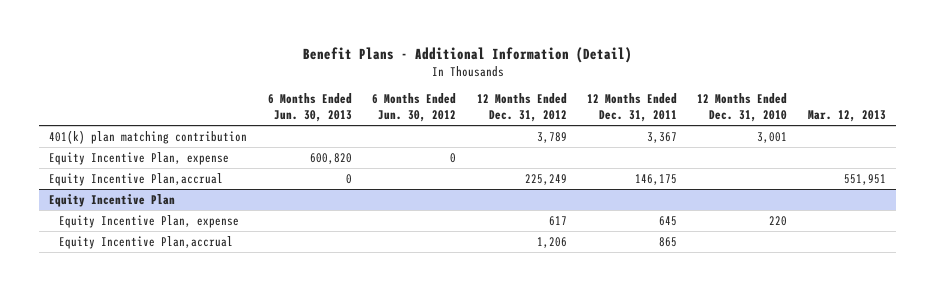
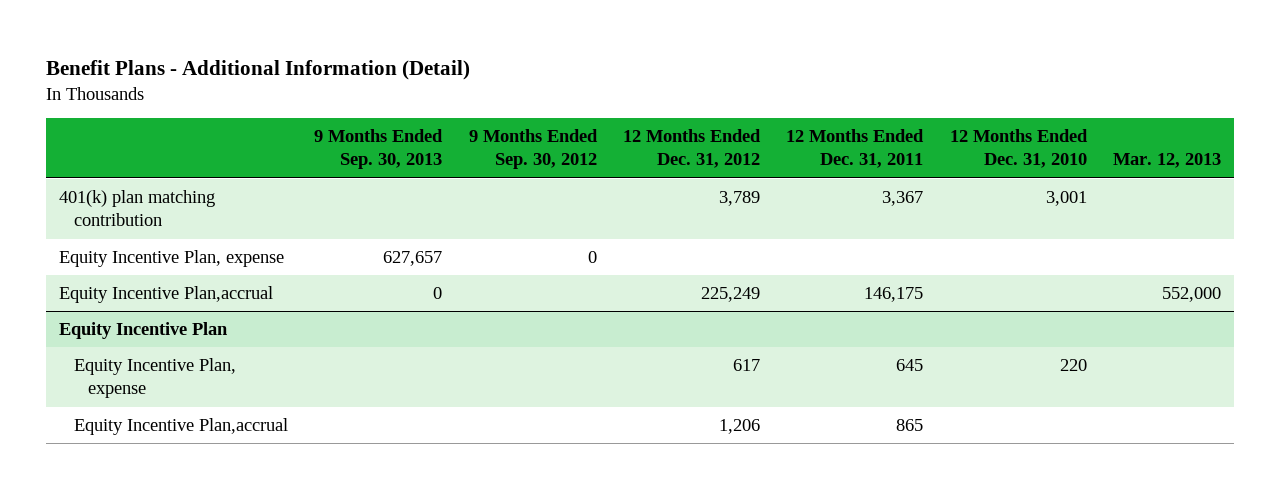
[267,93,352,123] 6 Months Ended Jun. 30, 2013 -> none
[372,93,457,123] 6 Months Ended Jun. 30, 2012 -> none
none -> [314,129,444,170] 9 Months Ended Sep. 30, 2013
none -> [468,129,598,170] 9 Months Ended Sep. 30, 2012
[843,174,886,186] 551,951 -> [1162,287,1222,303] 552,000

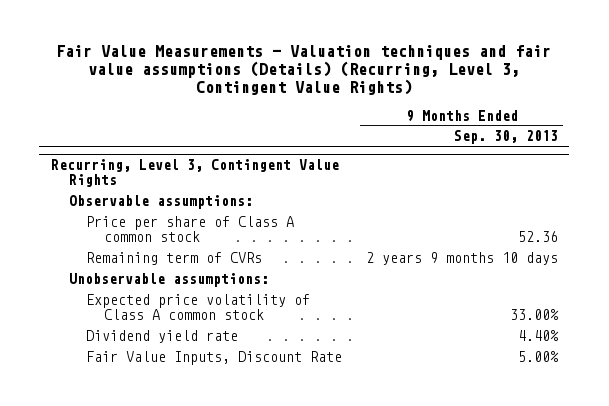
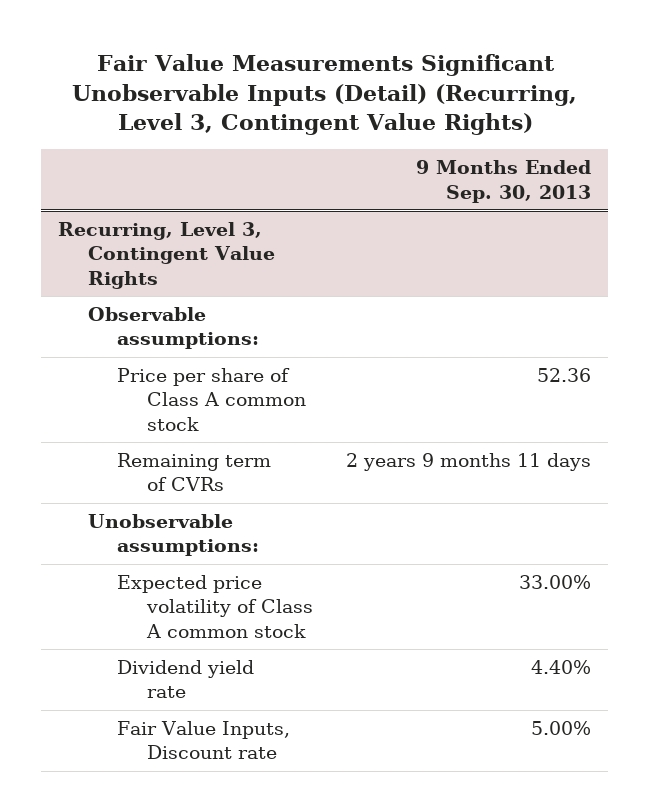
[56,45,552,96] Fair Value Measurements - Valuation techniques and fair value assumptions (Details) (Recurring, Level 3, Contingent Value Rights) -> [71,53,577,136] Fair Value Measurements Significant Unobservable Inputs (Detail) (Recurring, Level 3, Contingent Value Rights)
[365,251,558,265] 2 years 9 months 10 days -> [345,453,591,472] 2 years 9 months 11 days
[86,350,343,365] Fair Value Inputs, Discount Rate -> [117,721,291,760] Fair Value Inputs, Discount rate

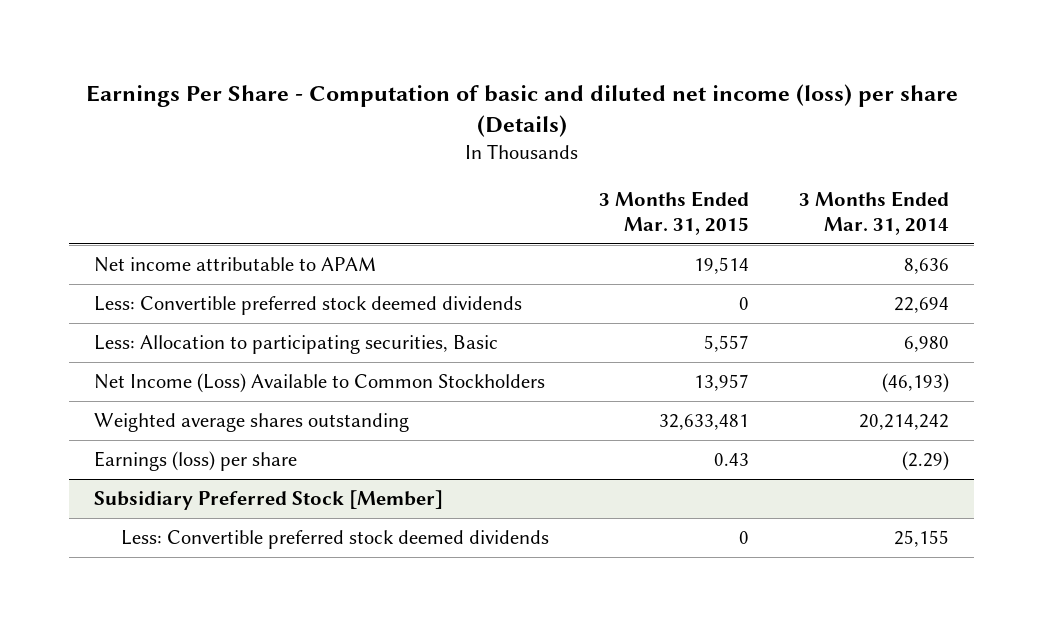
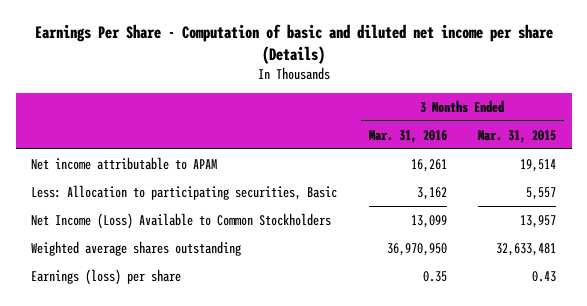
[85,83,958,138] Earnings Per Share - Computation of basic and diluted net income (loss) per share (Details) -> [34,23,553,64] Earnings Per Share - Computation of basic and diluted net income per share (Details)
[799,190,950,236] 3 Months Ended Mar. 31, 2014 -> none
none -> [368,129,447,143] Mar. 31, 2016
[94,295,523,315] Less: Convertible preferred stock deemed dividends -> none
[94,489,444,510] Subsidiary Preferred Stock [Member] -> none
[120,529,549,549] Less: Convertible preferred stock deemed dividends -> none

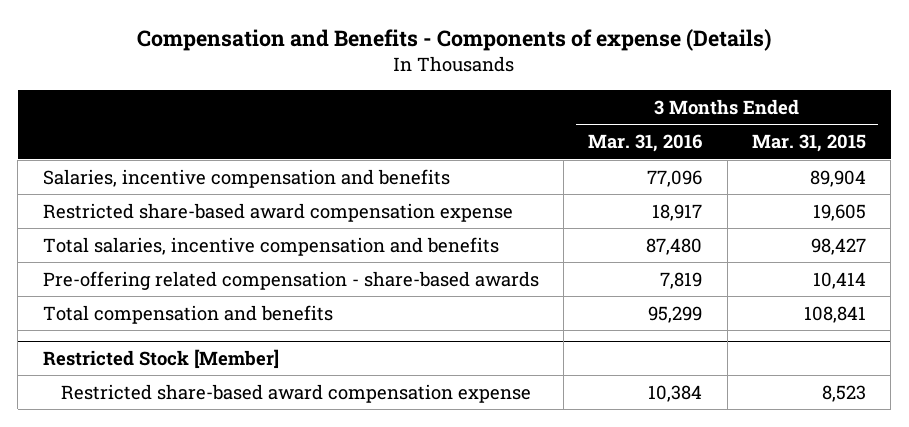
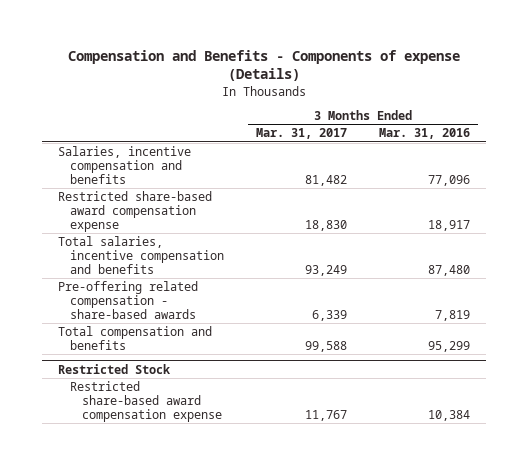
[752,134,867,153] Mar. 31, 2015 -> none
none -> [256,128,348,140] Mar. 31, 2017
[42,348,279,369] Restricted Stock [Member] -> [57,363,171,374] Restricted Stock

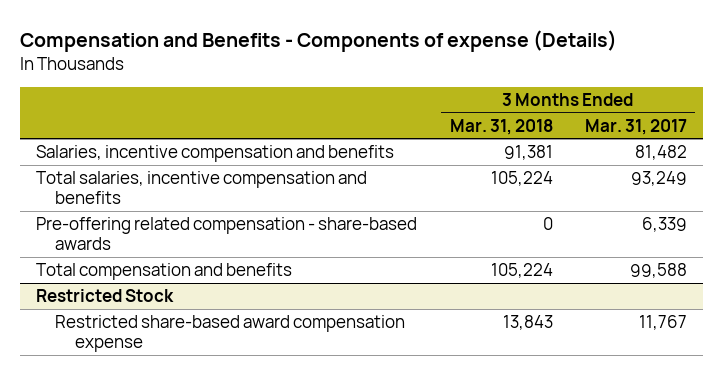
[379,128,471,140] Mar. 31, 2016 -> none
none -> [449,118,553,135] Mar. 31, 2018
[57,190,212,232] Restricted share-based award compensation expense -> none

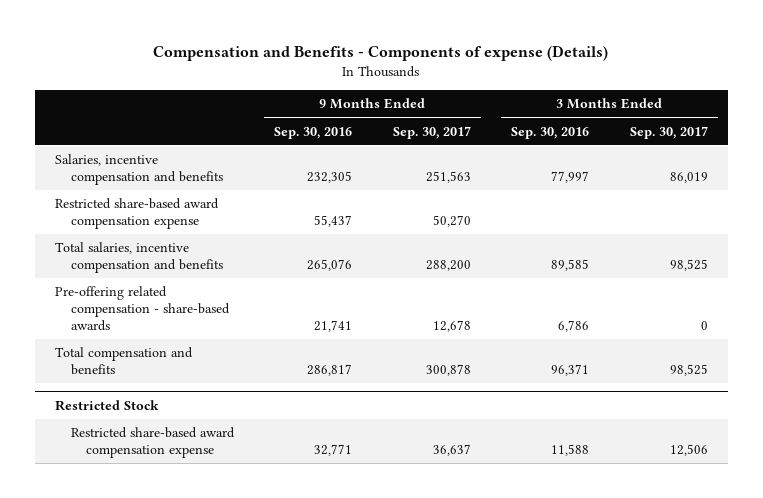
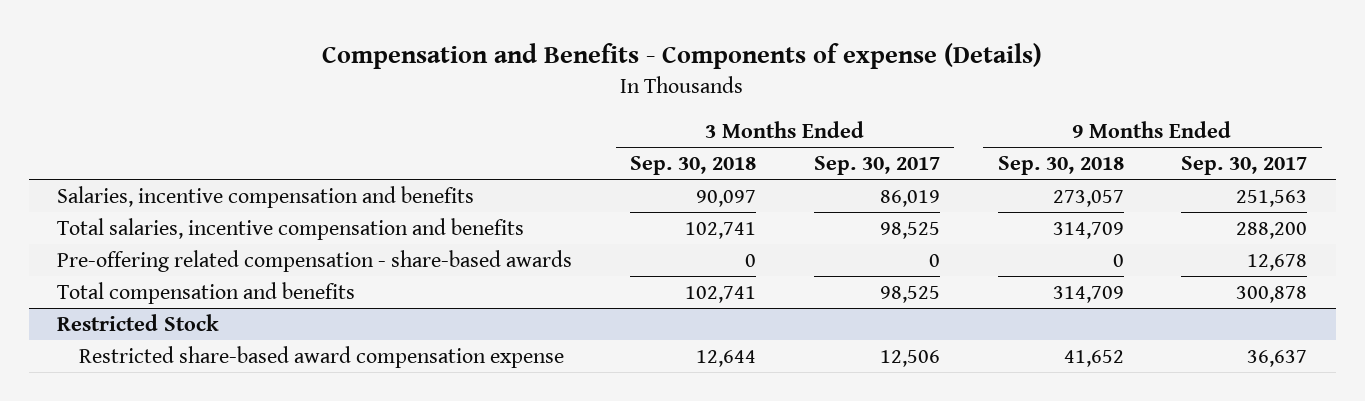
[274,126,353,139] Sep. 30, 2016 -> none
[511,126,590,139] Sep. 30, 2016 -> none
none -> [630,155,757,175] Sep. 30, 2018
none -> [997,155,1124,175] Sep. 30, 2018
[55,198,220,230] Restricted share-based award compensation expense -> none

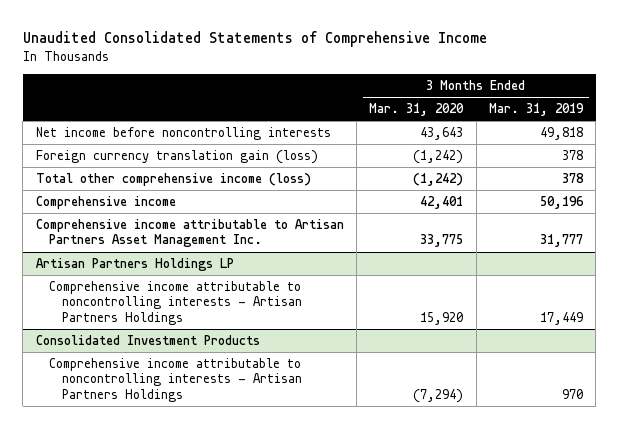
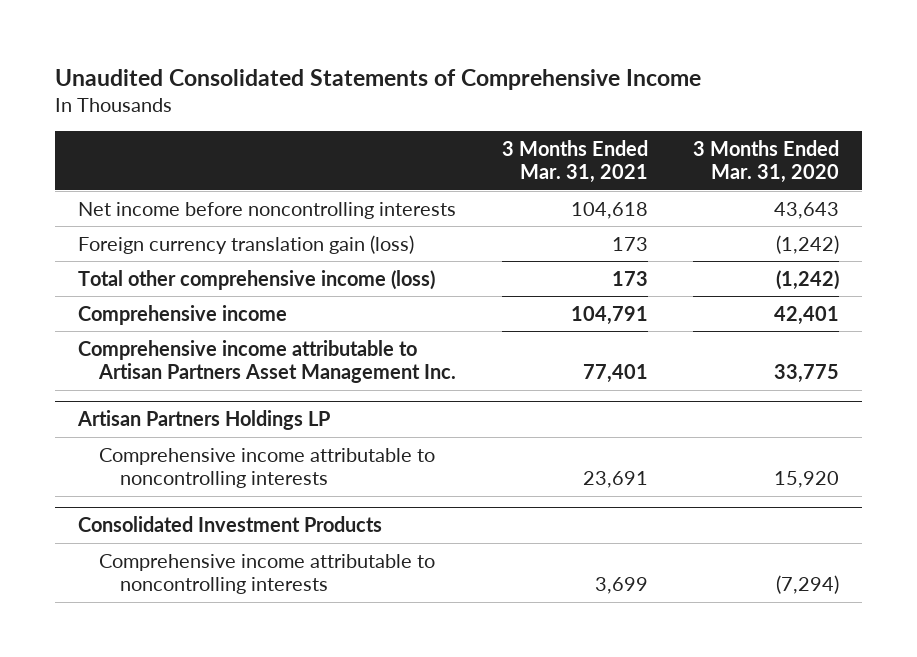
[488,103,584,117] Mar. 31, 2019 -> none
none -> [501,139,648,184] 3 Months Ended Mar. 31, 2021
[48,281,303,325] Comprehensive income attributable to noncontrolling interests - Artisan Partners Holdings -> [99,447,436,489] Comprehensive income attributable to noncontrolling interests
[48,358,303,402] Comprehensive income attributable to noncontrolling interests - Artisan Partners Holdings -> [99,553,436,595] Comprehensive income attributable to noncontrolling interests

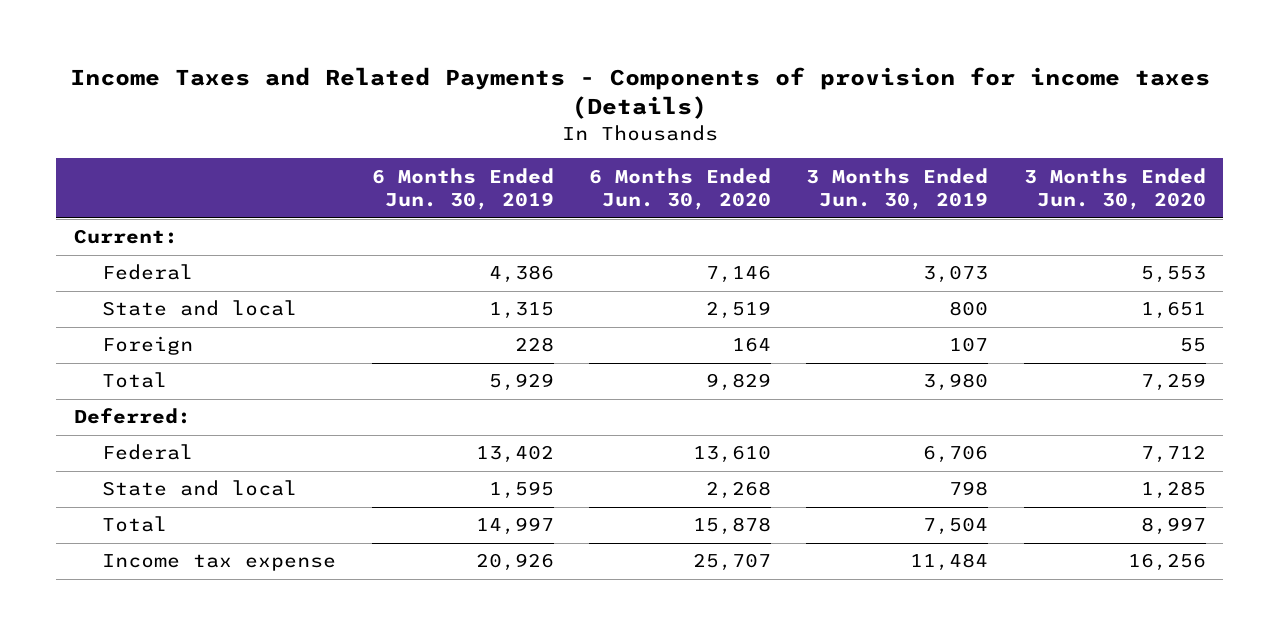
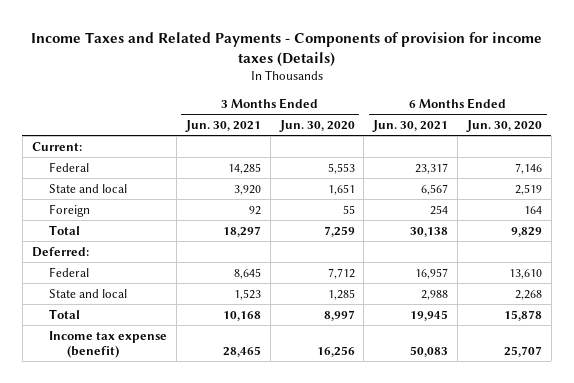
[371,167,554,211] 6 Months Ended Jun. 30, 2019 -> none
[806,167,989,211] 3 Months Ended Jun. 30, 2019 -> none
none -> [184,120,261,133] Jun. 30, 2021
none -> [372,120,449,133] Jun. 30, 2021
[102,554,337,572] Income tax expense -> [49,330,168,359] Income tax expense (benefit)

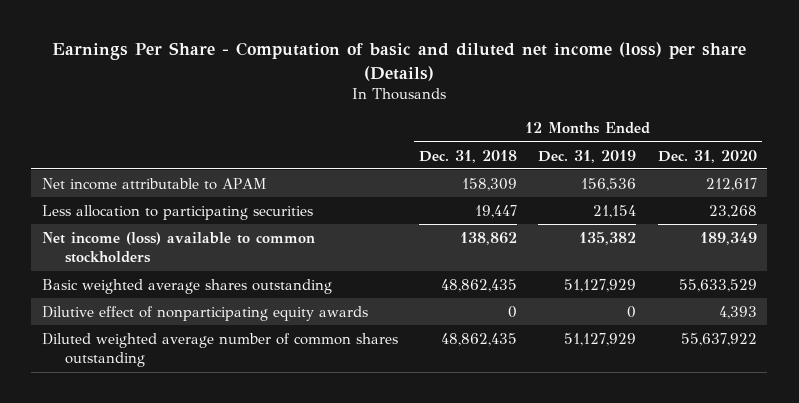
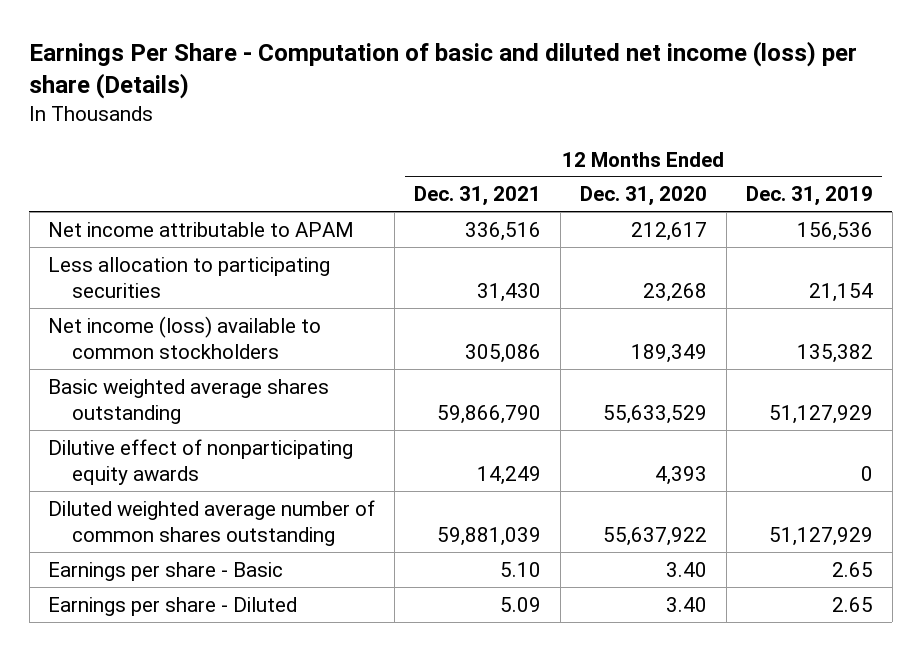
[419,149,518,163] Dec. 31, 2018 -> none
none -> [414,186,542,207] Dec. 31, 2021
none -> [48,561,284,581] Earnings per share - Basic
none -> [48,596,298,616] Earnings per share - Diluted

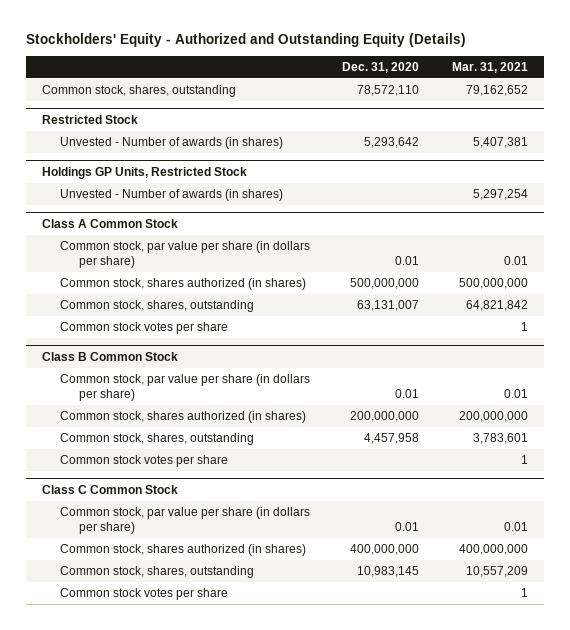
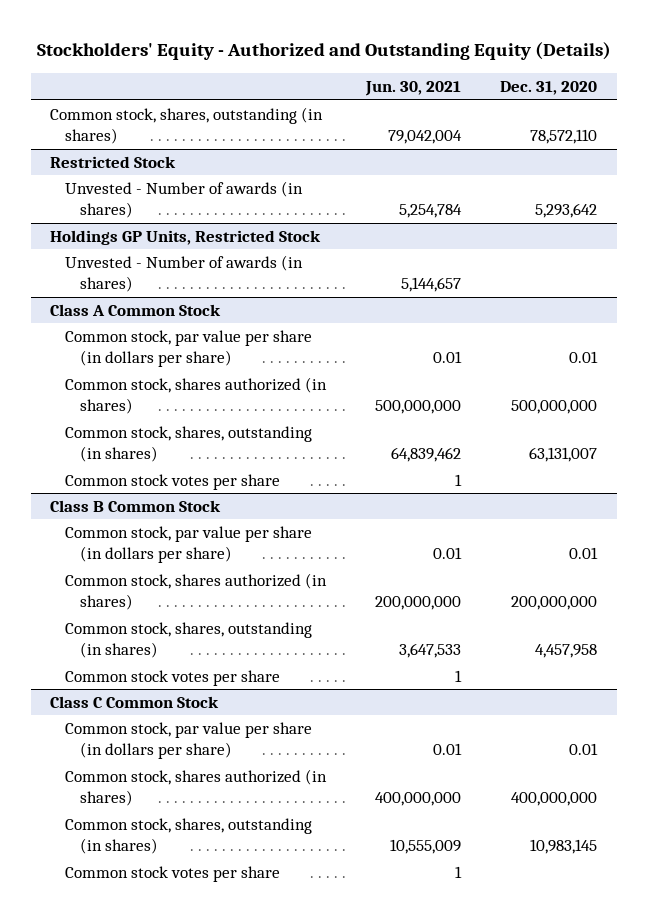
[451,61,528,73] Mar. 31, 2021 -> none
none -> [364,80,461,96] Jun. 30, 2021
[41,85,236,98] Common stock, shares, outstanding -> [50,106,324,145] Common stock, shares, outstanding (in shares)
[60,300,255,313] Common stock, shares, outstanding -> [65,425,313,463] Common stock, shares, outstanding (in shares)
[60,433,255,446] Common stock, shares, outstanding -> [65,621,313,659] Common stock, shares, outstanding (in shares)
[60,566,255,579] Common stock, shares, outstanding -> [65,817,313,855] Common stock, shares, outstanding (in shares)

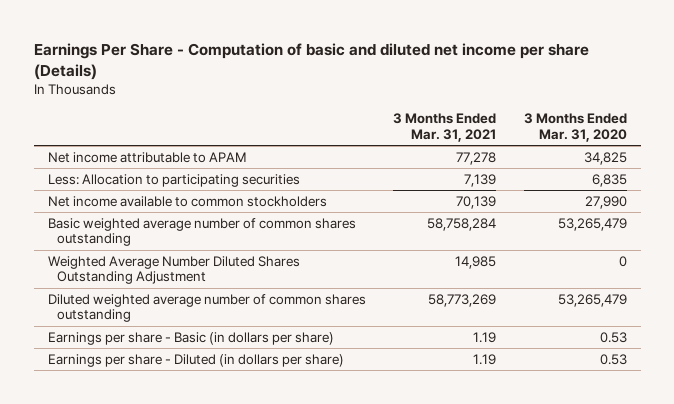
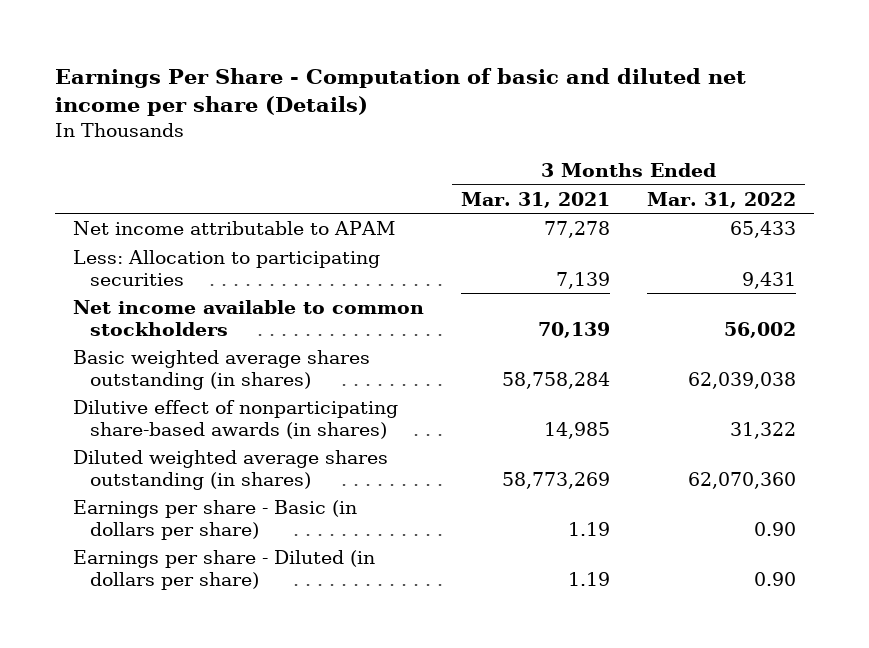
[523,113,627,142] 3 Months Ended Mar. 31, 2020 -> none
none -> [646,191,796,208] Mar. 31, 2022
[47,217,356,247] Basic weighted average number of common shares outstanding -> [73,350,371,390] Basic weighted average shares outstanding (in shares)
[47,255,300,285] Weighted Average Number Diluted Shares Outstanding Adjustment -> [73,400,399,439] Dilutive effect of nonparticipating share-based awards (in shares)
[47,293,366,323] Diluted weighted average number of common shares outstanding -> [73,450,389,490] Diluted weighted average shares outstanding (in shares)

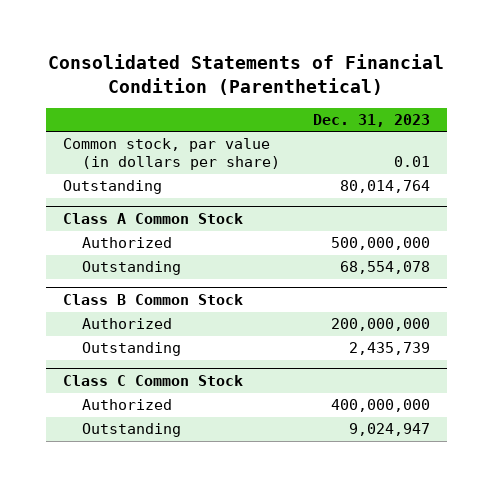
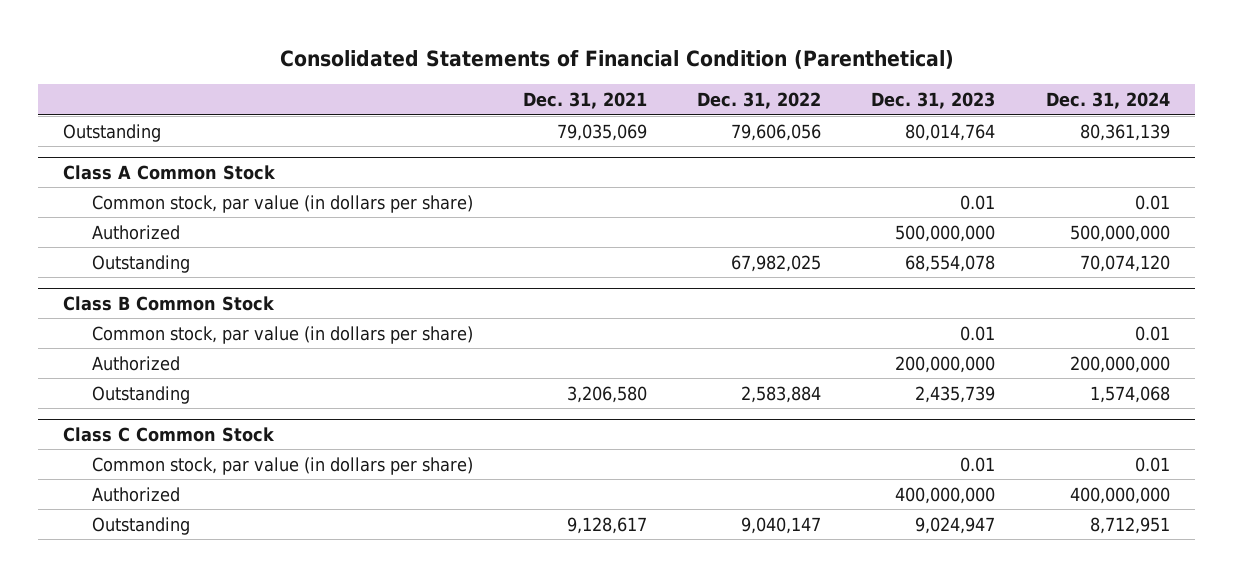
none -> [522,92,647,110] Dec. 31, 2021
none -> [697,92,822,110] Dec. 31, 2022
none -> [1045,92,1170,110] Dec. 31, 2024
[62,138,280,171] Common stock, par value (in dollars per share) -> none
none -> [91,194,473,213] Common stock, par value (in dollars per share)
none -> [91,325,473,344] Common stock, par value (in dollars per share)
none -> [91,456,473,475] Common stock, par value (in dollars per share)

